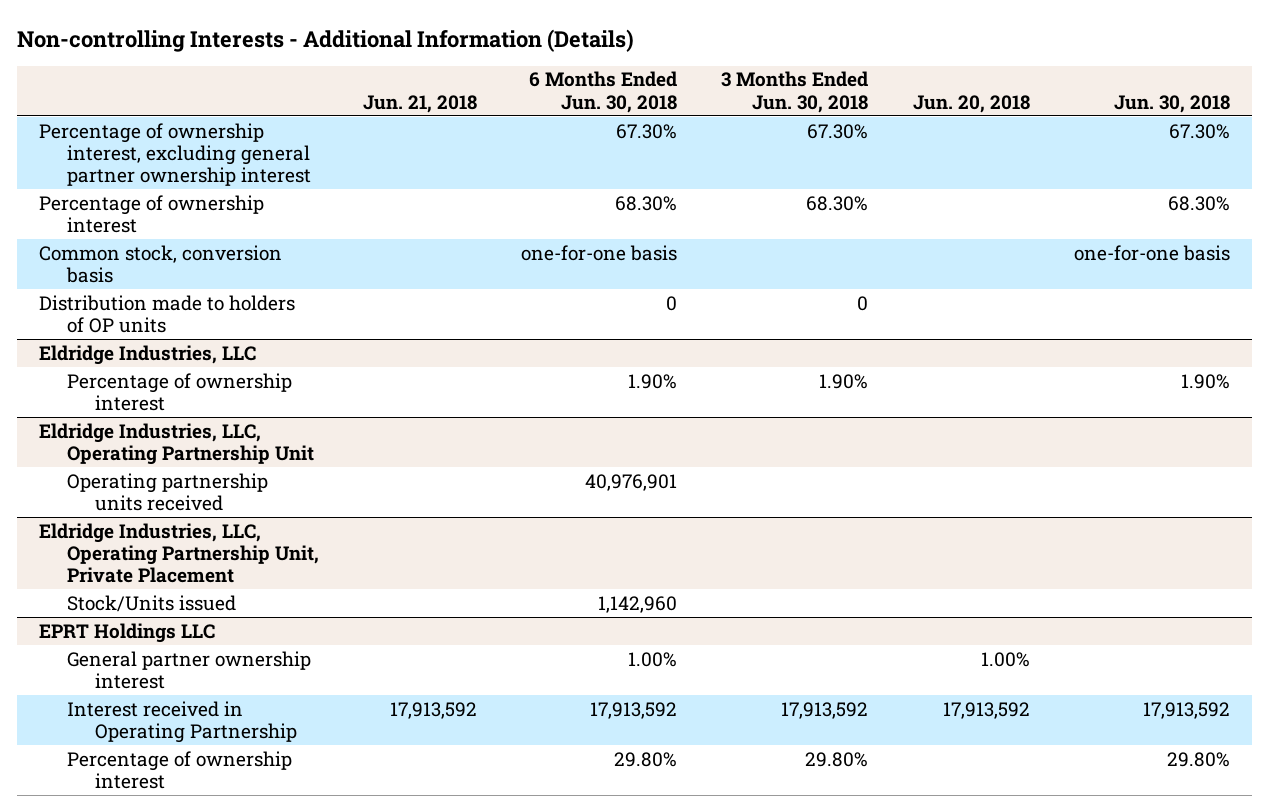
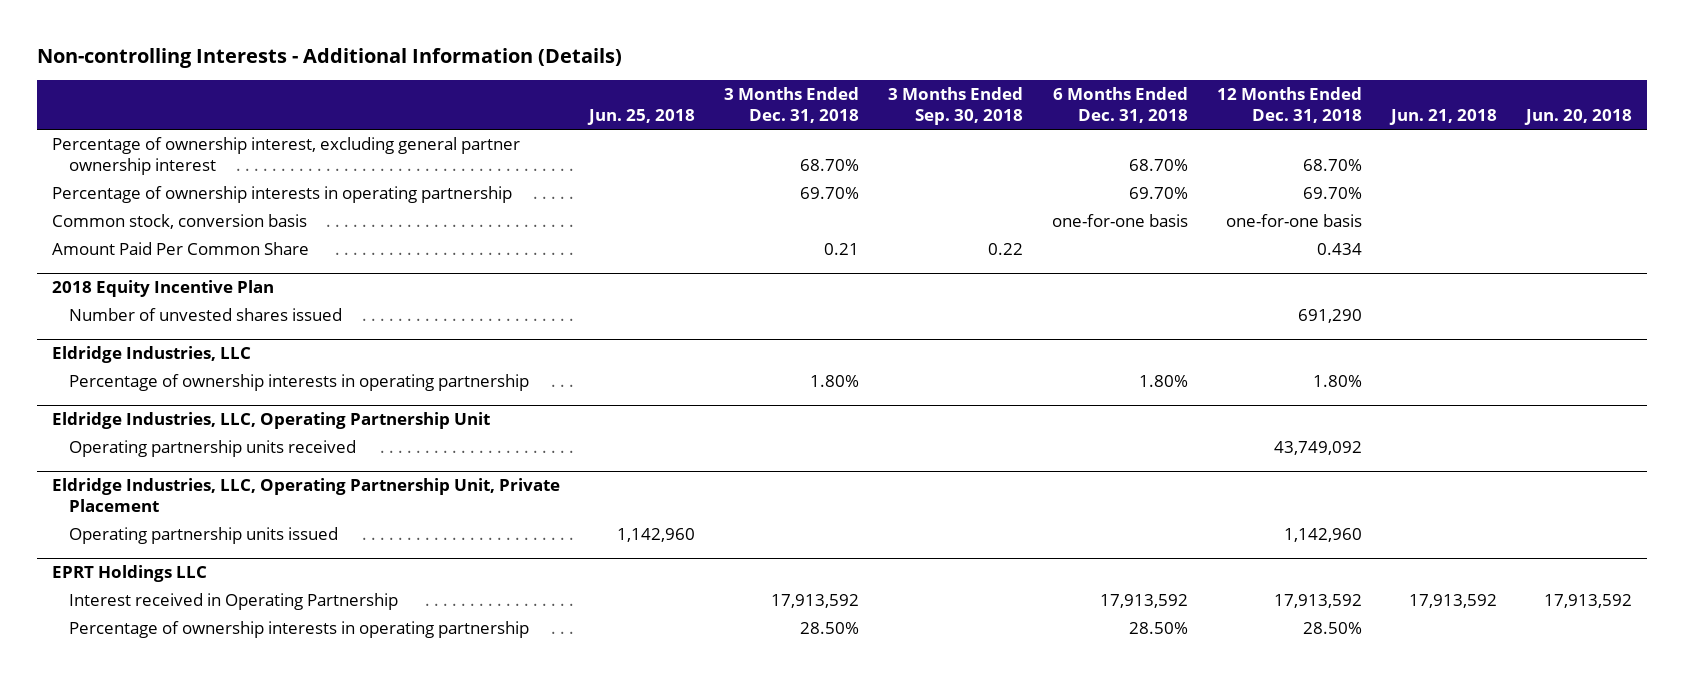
[529,71,678,113] 6 Months Ended Jun. 30, 2018 -> none
[721,71,869,113] 3 Months Ended Jun. 30, 2018 -> none
[1113,94,1230,113] Jun. 30, 2018 -> none
none -> [586,109,695,126] Jun. 25, 2018
none -> [723,87,859,124] 3 Months Ended Dec. 31, 2018
none -> [887,87,1023,126] 3 Months Ended Sep. 30, 2018
none -> [1052,87,1188,124] 6 Months Ended Dec. 31, 2018
none -> [1217,87,1363,124] 12 Months Ended Dec. 31, 2018
[39,194,265,234] Percentage of ownership interest -> [51,185,512,203] Percentage of ownership interests in operating partnership
[39,294,296,334] Distribution made to holders of OP units -> none
none -> [51,241,309,255] Amount Paid Per Common Share
none -> [51,280,274,298] 2018 Equity Incentive Plan
none -> [69,307,343,321] Number of unvested shares issued
[67,372,293,412] Percentage of ownership interest -> [69,373,530,391] Percentage of ownership interests in operating partnership
[67,594,237,612] Stock/Units issued -> none
none -> [69,526,339,544] Operating partnership units issued
[67,650,312,690] General partner ownership interest -> none
[67,750,293,790] Percentage of ownership interest -> [69,620,530,638] Percentage of ownership interests in operating partnership

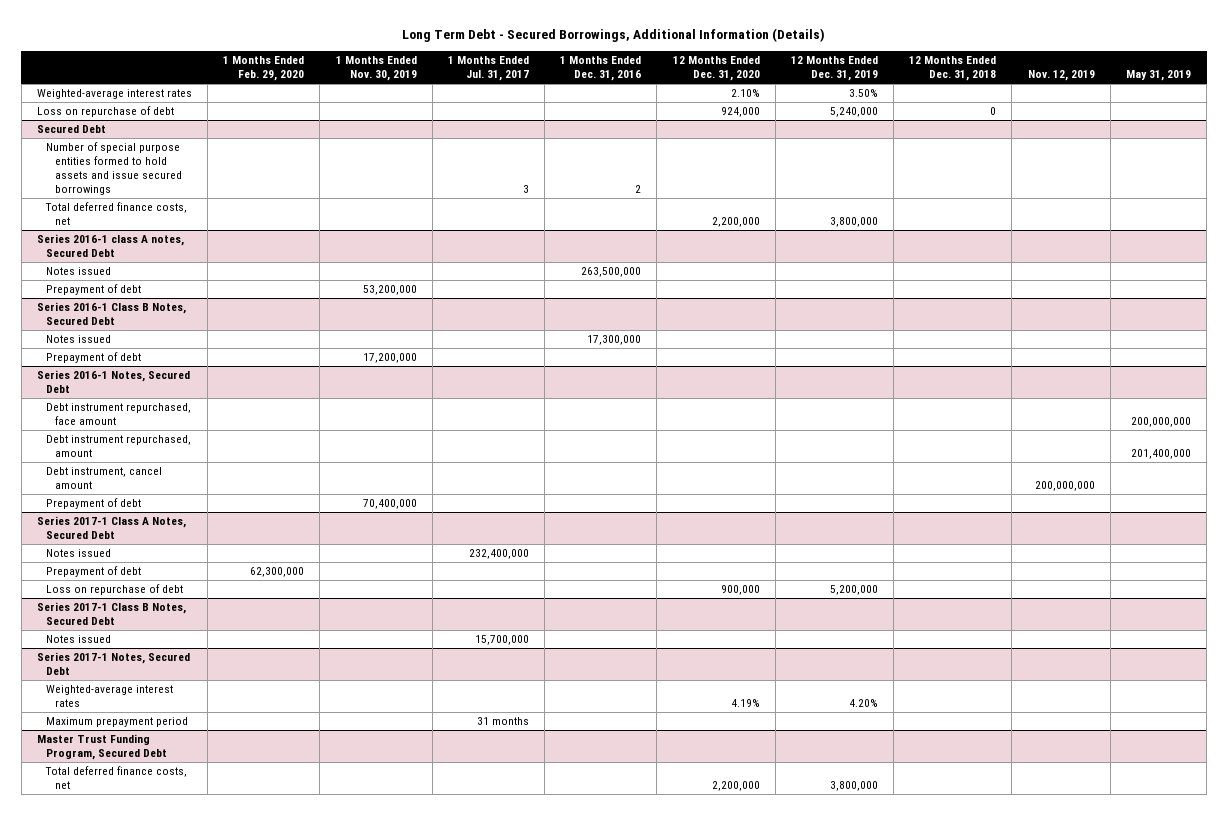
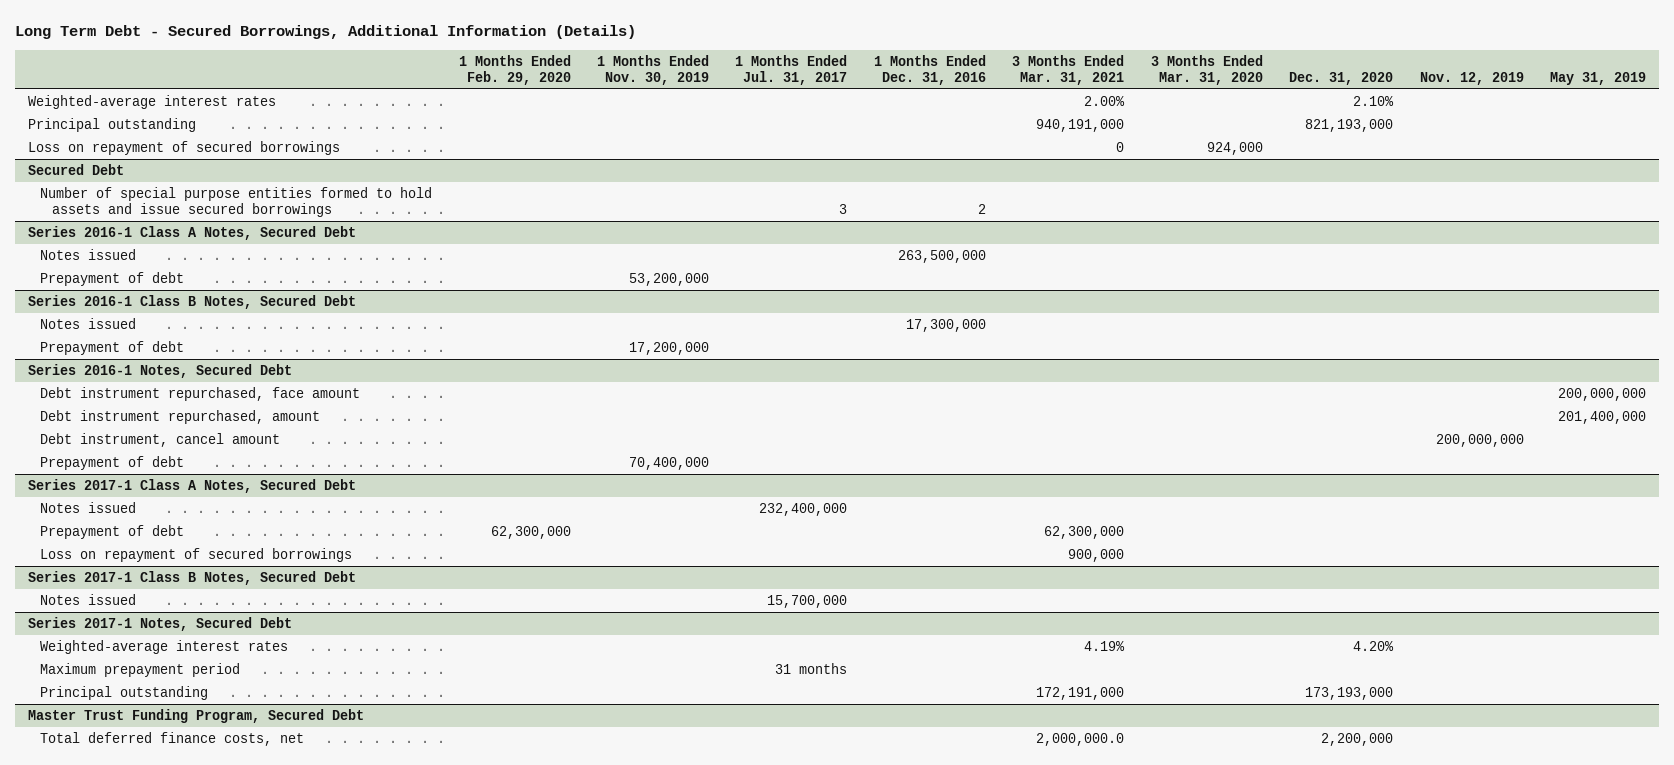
[672,56,760,82] 12 Months Ended Dec. 31, 2020 -> none
[790,56,878,82] 12 Months Ended Dec. 31, 2019 -> none
[909,56,997,82] 12 Months Ended Dec. 31, 2018 -> none
none -> [1012,54,1125,85] 3 Months Ended Mar. 31, 2021
none -> [1150,54,1263,85] 3 Months Ended Mar. 31, 2020
none -> [1289,71,1394,85] Dec. 31, 2020
none -> [28,117,197,132] Principal outstanding
[36,106,174,118] Loss on repurchase of debt -> [28,140,341,155] Loss on repayment of secured borrowings
[45,202,188,226] Total deferred finance costs, net -> none
[36,234,184,258] Series 2016-1 class A notes, Secured Debt -> [28,225,357,240] Series 2016-1 Class A Notes, Secured Debt
[46,584,184,596] Loss on repurchase of debt -> [40,547,353,562] Loss on repayment of secured borrowings
none -> [40,685,209,700] Principal outstanding

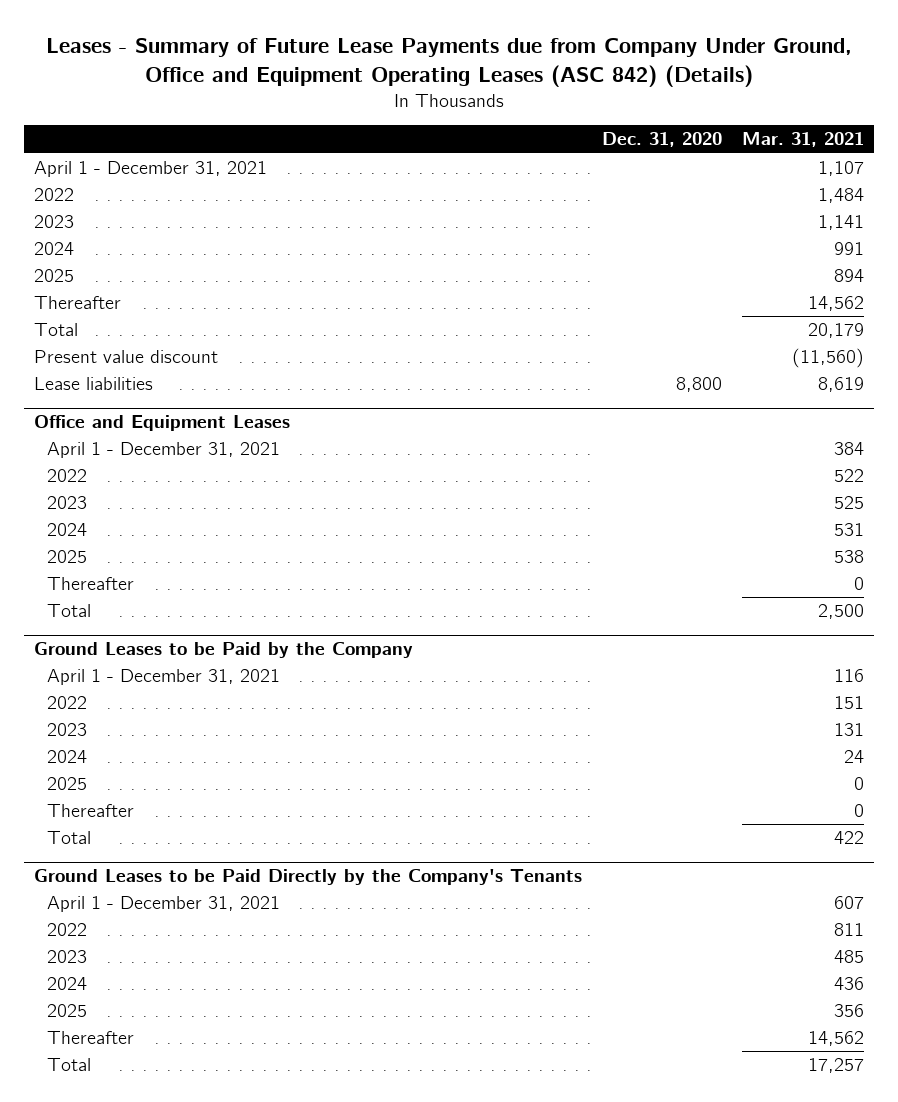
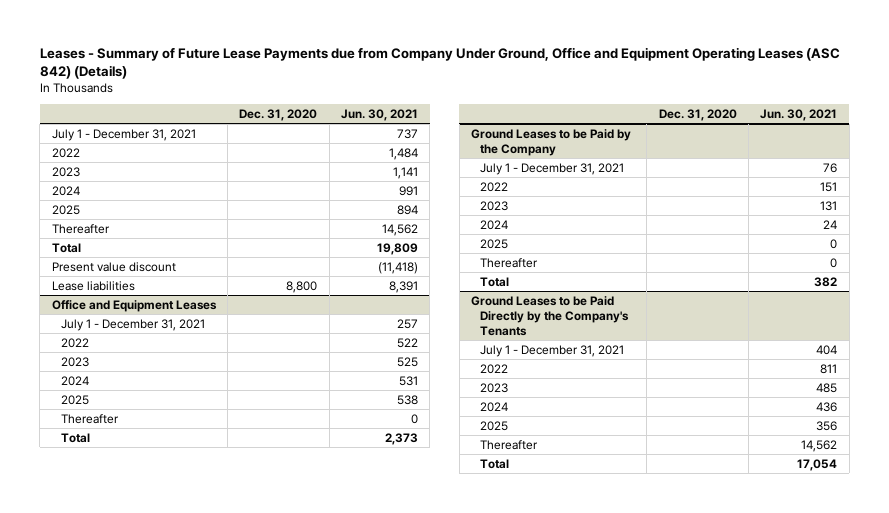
[741,132,864,148] Mar. 31, 2021 -> none
none -> [340,108,418,121] Jun. 30, 2021
[34,160,268,177] April 1 - December 31, 2021 -> [51,128,196,141] July 1 - December 31, 2021
[47,441,281,458] April 1 - December 31, 2021 -> [60,318,205,331] July 1 - December 31, 2021
[47,668,281,685] April 1 - December 31, 2021 -> [480,162,625,175] July 1 - December 31, 2021
[47,895,281,912] April 1 - December 31, 2021 -> [480,344,625,357] July 1 - December 31, 2021

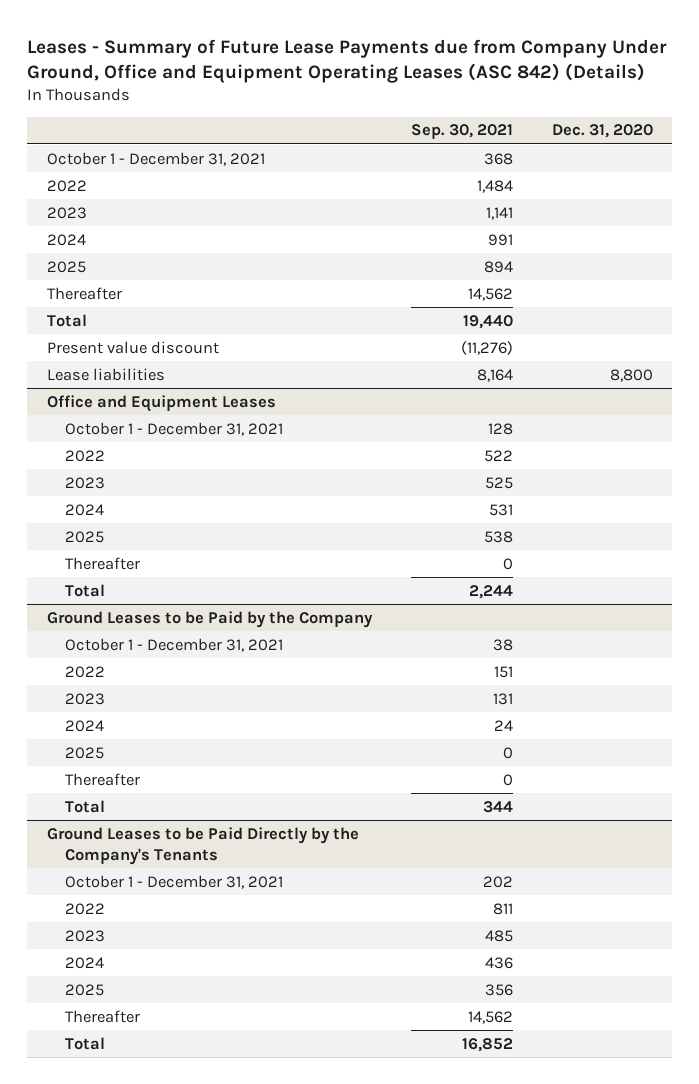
[340,108,418,121] Jun. 30, 2021 -> none
none -> [410,124,513,140] Sep. 30, 2021
[51,128,196,141] July 1 - December 31, 2021 -> [46,151,265,166] October 1 - December 31, 2021
[60,318,205,331] July 1 - December 31, 2021 -> [65,421,284,436] October 1 - December 31, 2021
[480,162,625,175] July 1 - December 31, 2021 -> [65,637,284,652] October 1 - December 31, 2021
[480,344,625,357] July 1 - December 31, 2021 -> [65,874,284,889] October 1 - December 31, 2021

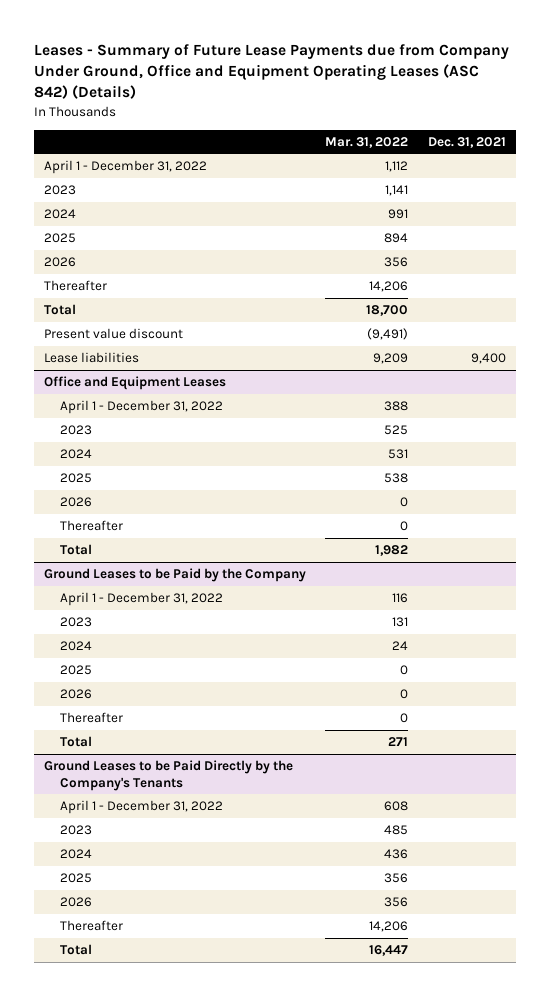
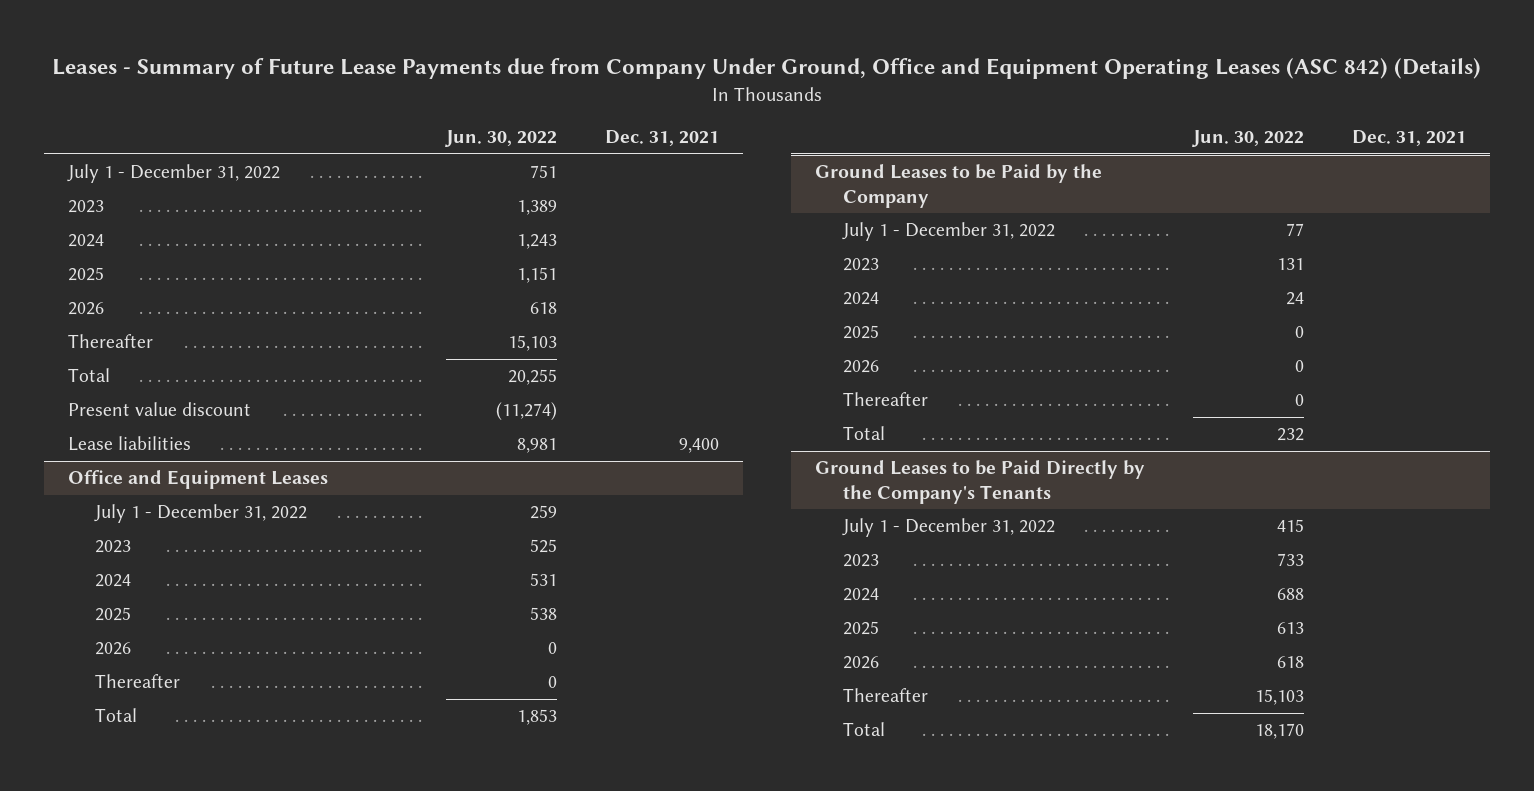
[325,136,409,148] Mar. 31, 2022 -> none
none -> [444,130,557,148] Jun. 30, 2022
[43,160,207,175] April 1 - December 31, 2022 -> [67,164,281,184] July 1 - December 31, 2022
[59,400,223,415] April 1 - December 31, 2022 -> [94,504,308,524] July 1 - December 31, 2022
[59,592,223,607] April 1 - December 31, 2022 -> [841,222,1055,242] July 1 - December 31, 2022
[59,800,223,815] April 1 - December 31, 2022 -> [841,518,1055,538] July 1 - December 31, 2022

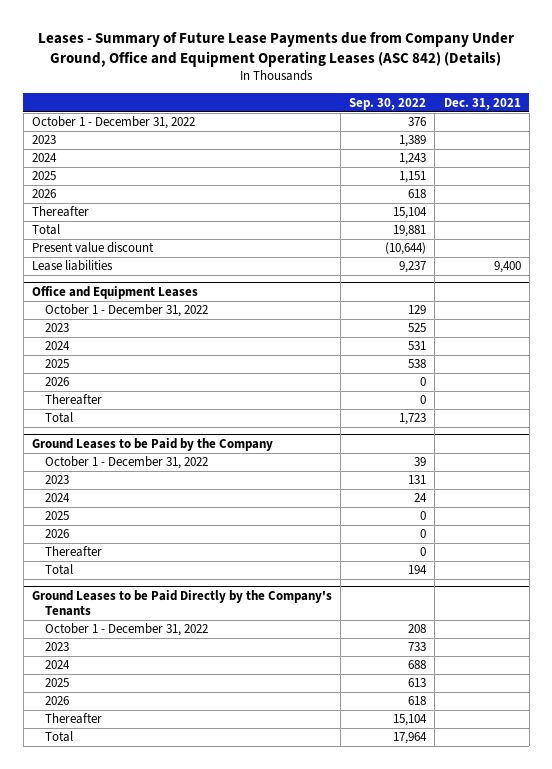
[444,130,557,148] Jun. 30, 2022 -> none
none -> [349,97,427,110] Sep. 30, 2022
[67,164,281,184] July 1 - December 31, 2022 -> [31,116,195,130] October 1 - December 31, 2022
[94,504,308,524] July 1 - December 31, 2022 -> [44,304,208,318] October 1 - December 31, 2022
[841,222,1055,242] July 1 - December 31, 2022 -> [44,456,208,470] October 1 - December 31, 2022
[841,518,1055,538] July 1 - December 31, 2022 -> [44,623,208,637] October 1 - December 31, 2022

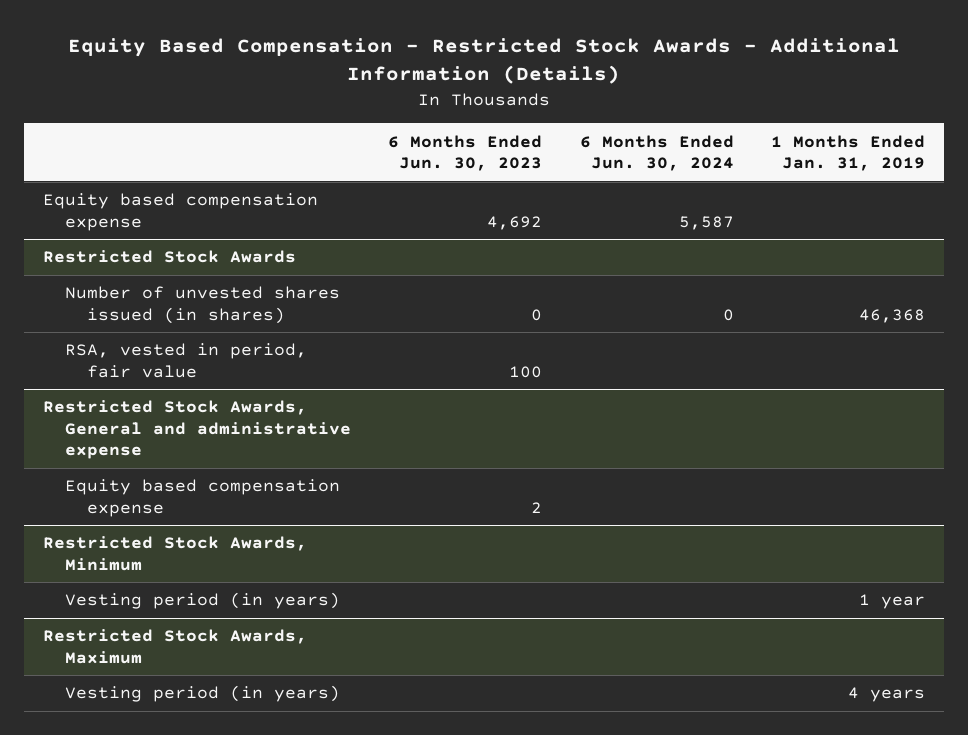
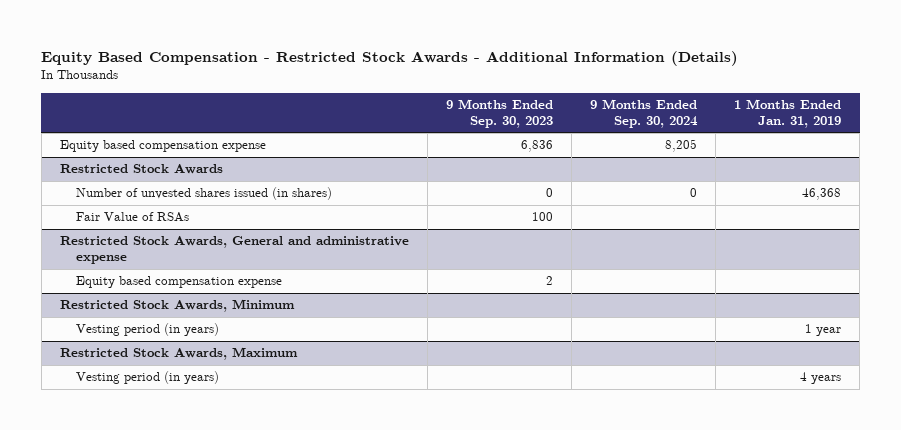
[388,134,543,172] 6 Months Ended Jun. 30, 2023 -> none
[579,134,734,172] 6 Months Ended Jun. 30, 2024 -> none
none -> [446,99,554,128] 9 Months Ended Sep. 30, 2023
none -> [590,99,699,128] 9 Months Ended Sep. 30, 2024
[64,343,307,378] RSA, vested in period, fair value -> [75,212,189,223] Fair Value of RSAs

